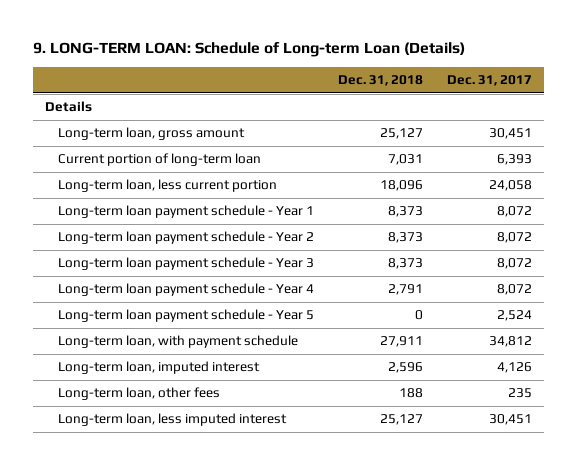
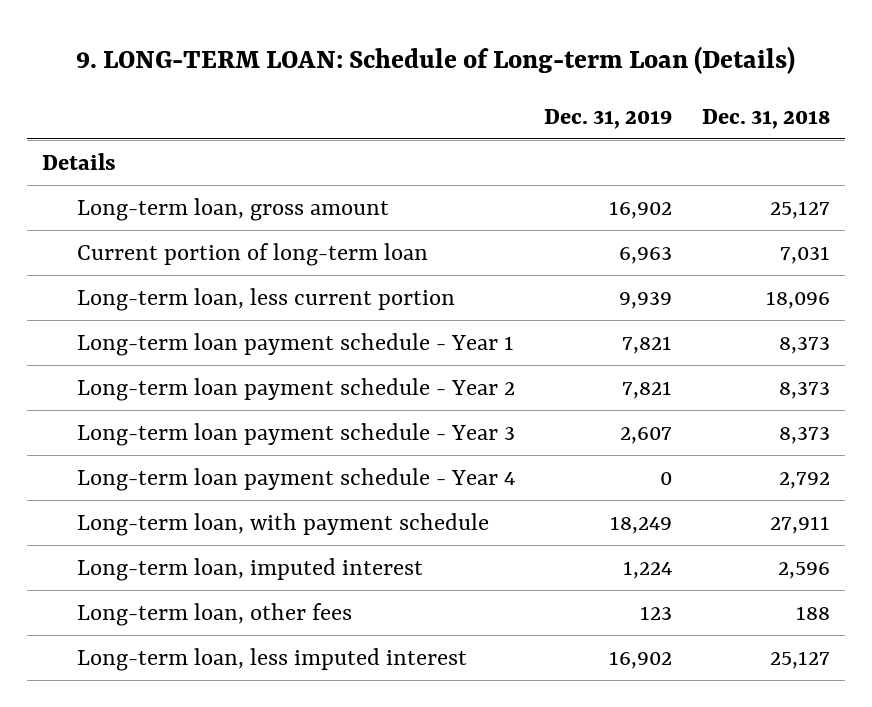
[447,75,533,87] Dec. 31, 2017 -> none
none -> [544,108,673,129] Dec. 31, 2019
[58,309,315,323] Long-term loan payment schedule - Year 5 -> none
[388,284,424,296] 2,791 -> [779,471,831,489] 2,792

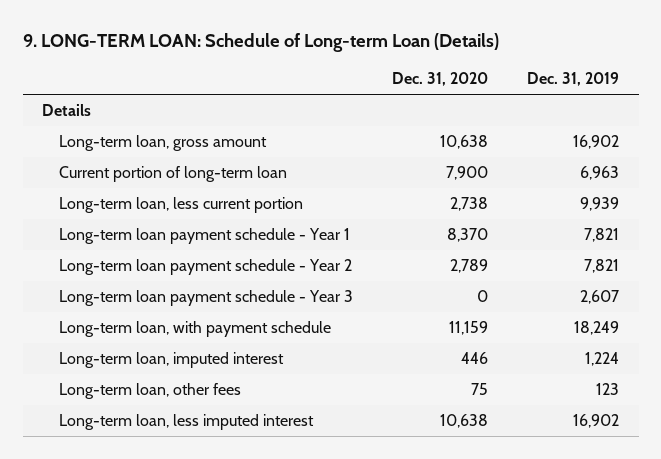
[702,108,831,129] Dec. 31, 2018 -> none
none -> [391,72,488,87] Dec. 31, 2020
[76,467,515,491] Long-term loan payment schedule - Year 4 -> none

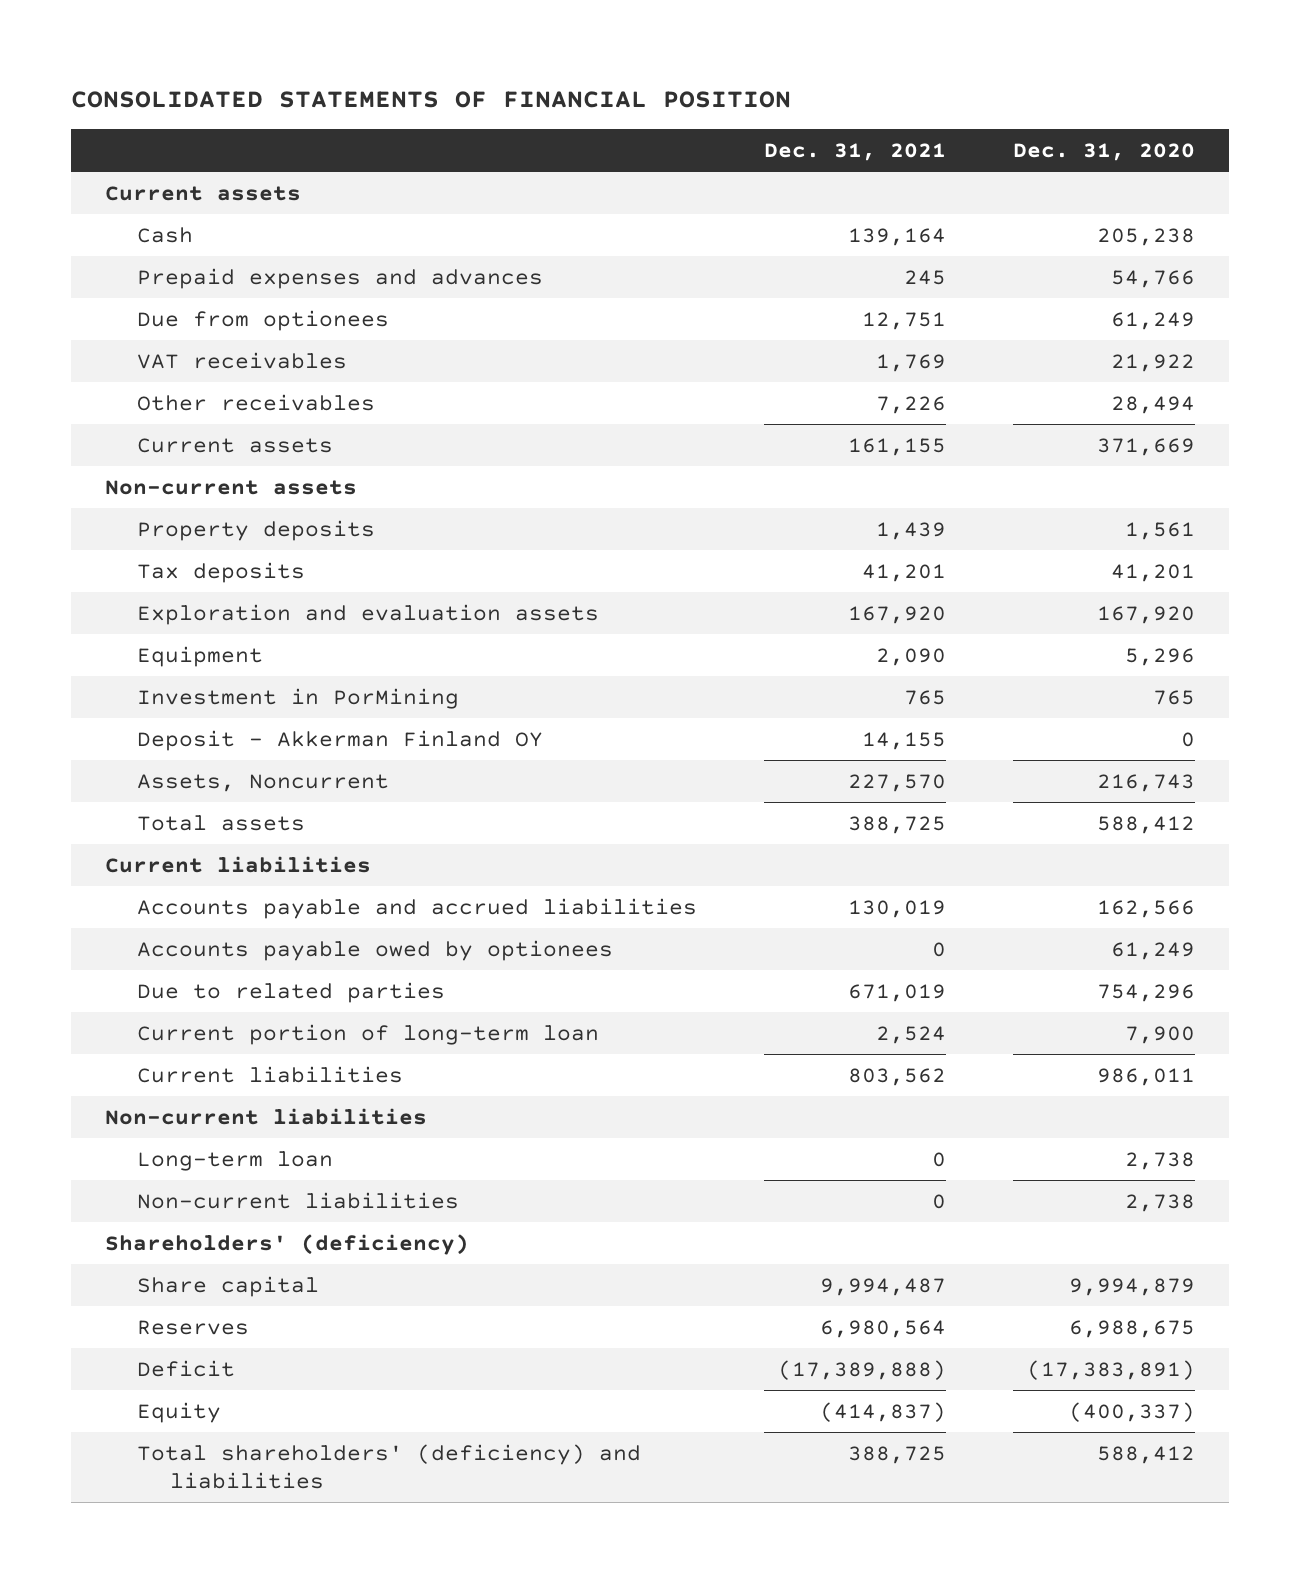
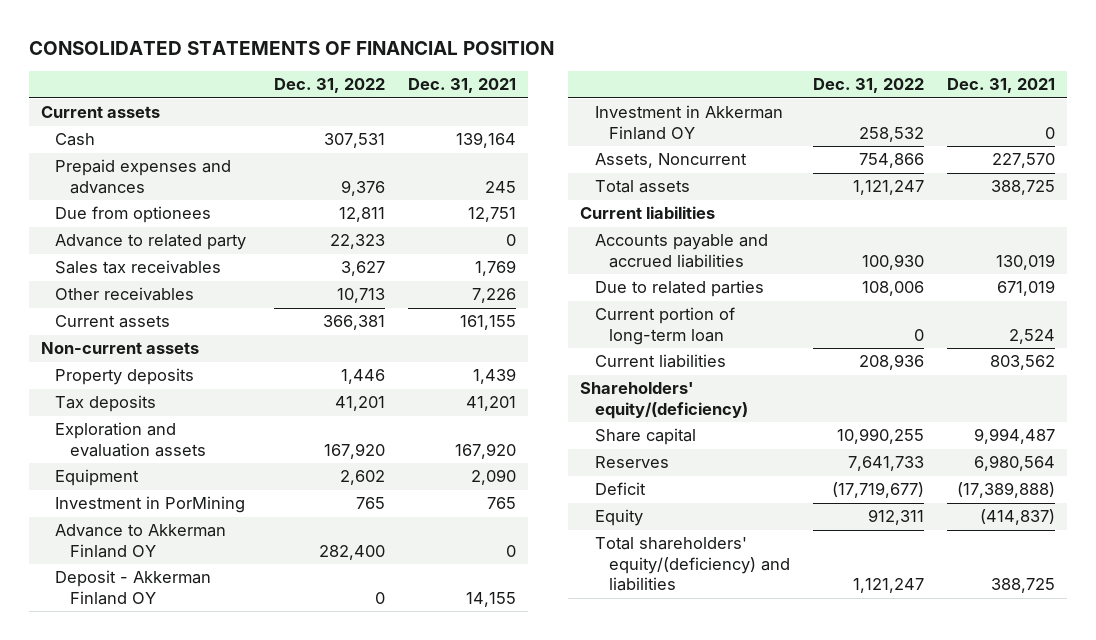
[1013,143,1196,162] Dec. 31, 2020 -> none
none -> [274,78,386,94] Dec. 31, 2022
none -> [55,234,247,251] Advance to related party
[137,351,348,369] VAT receivables -> [55,260,222,275] Sales tax receivables
none -> [55,524,227,558] Advance to Akkerman Finland OY
none -> [594,105,783,140] Investment in Akkerman Finland OY
[137,939,614,961] Accounts payable owed by optionees -> none
[104,1107,427,1125] Non-current liabilities -> none
[137,1150,334,1171] Long-term loan -> none
[137,1191,460,1209] Non-current liabilities -> none
[104,1233,469,1255] Shareholders' (deficiency) -> [580,382,748,419] Shareholders' equity/(deficiency)
[137,1443,642,1489] Total shareholders' (deficiency) and liabilities -> [594,537,791,592] Total shareholders' equity/(deficiency) and liabilities

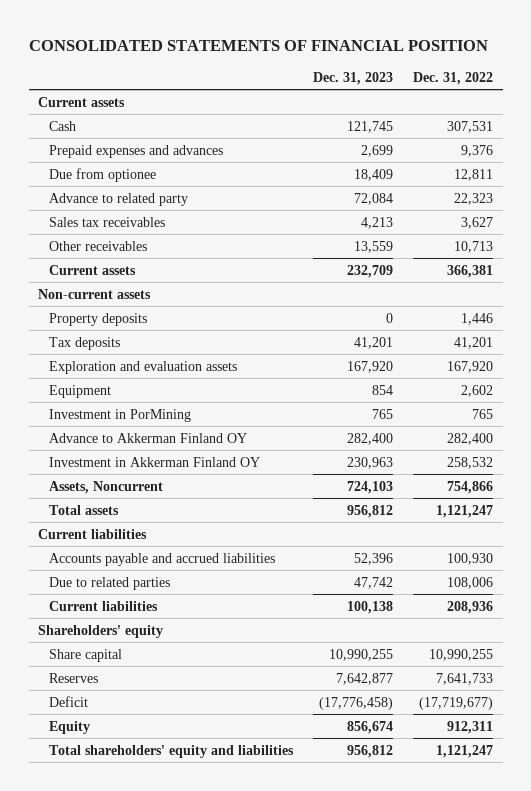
[408,78,517,94] Dec. 31, 2021 -> none
none -> [313,71,394,85] Dec. 31, 2023
[55,206,212,224] Due from optionees -> [49,167,157,182] Due from optionee
[55,570,212,605] Deposit - Akkerman Finland OY -> none
[594,307,735,345] Current portion of long-term loan -> none
[580,382,748,419] Shareholders' equity/(deficiency) -> [38,624,164,638] Shareholders' equity
[594,537,791,592] Total shareholders' equity/(deficiency) and liabilities -> [49,744,295,758] Total shareholders' equity and liabilities

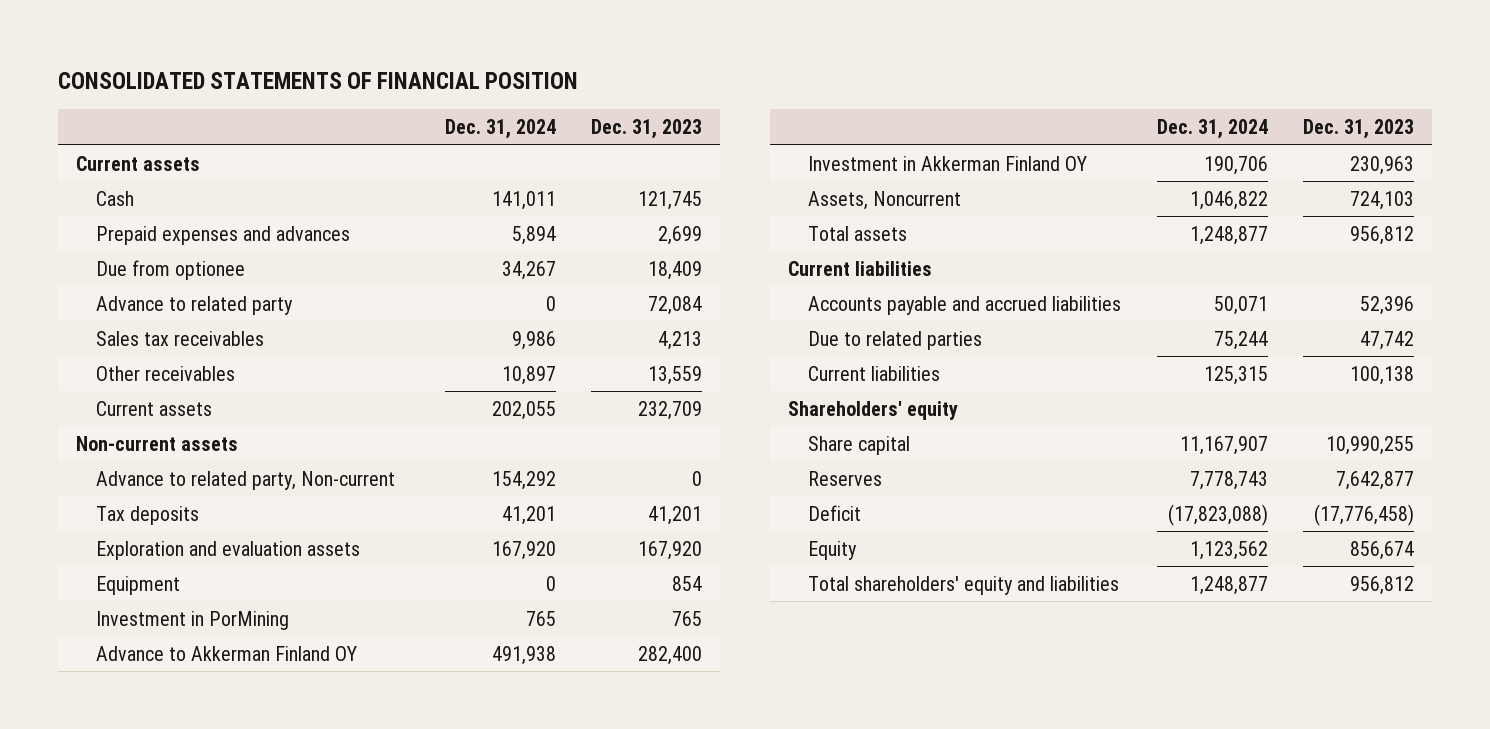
[412,71,493,85] Dec. 31, 2022 -> none
none -> [444,119,556,140] Dec. 31, 2024
[49,312,148,326] Property deposits -> none
none -> [96,470,396,490] Advance to related party, Non-current

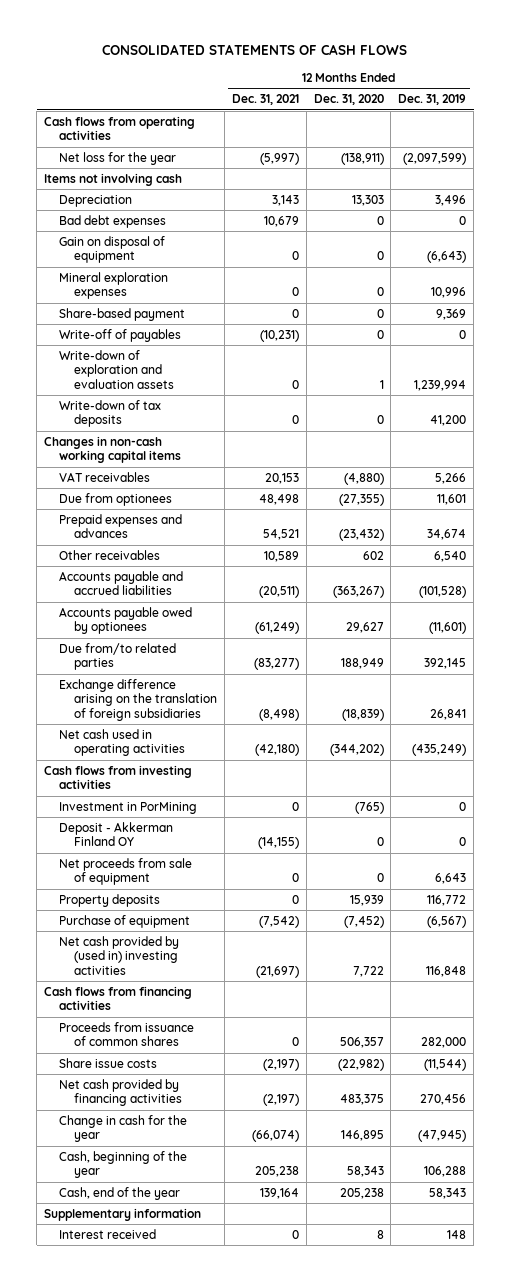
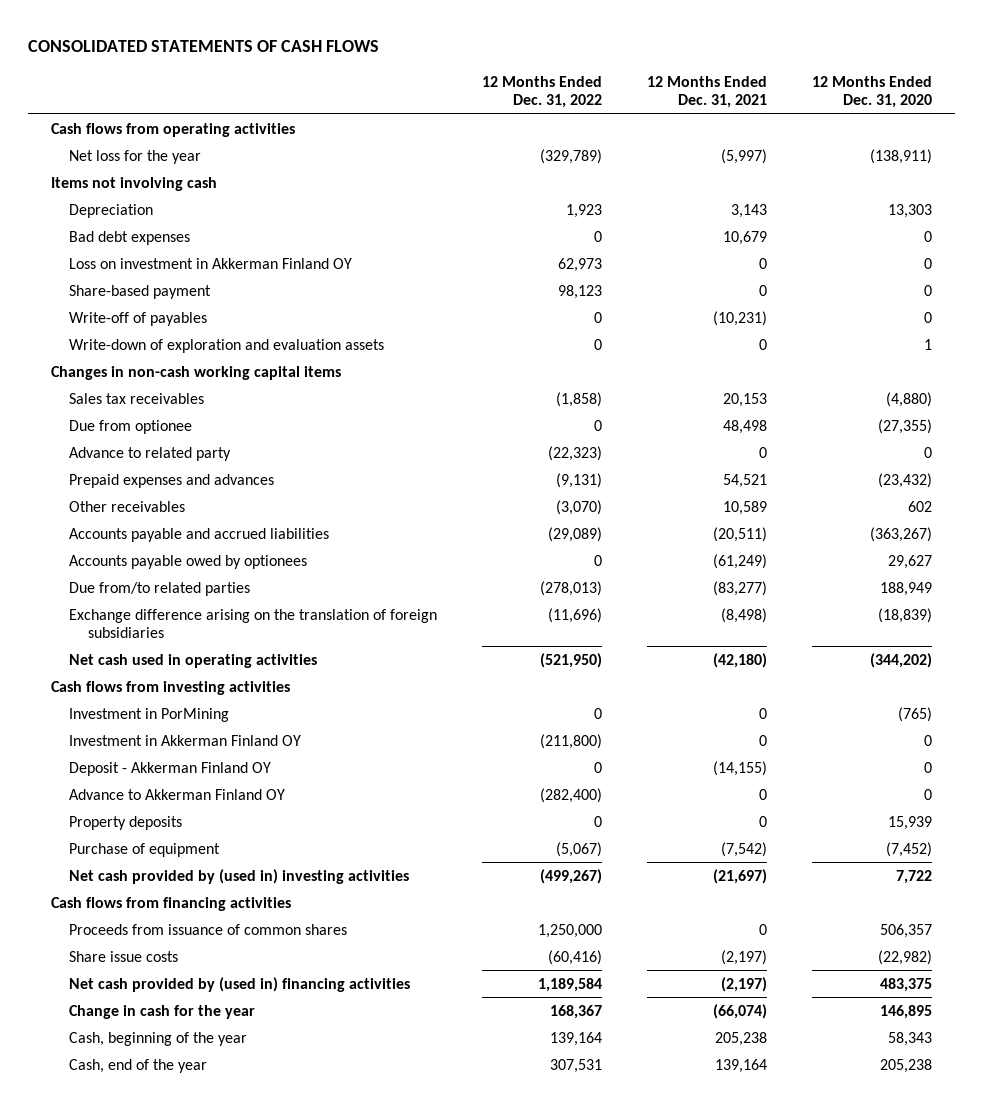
[398,94,467,106] Dec. 31, 2019 -> none
none -> [482,75,603,109] 12 Months Ended Dec. 31, 2022
[59,235,166,264] Gain on disposal of equipment -> none
[59,271,169,300] Mineral exploration expenses -> none
none -> [69,257,353,269] Loss on investment in Akkerman Finland OY
[59,399,162,428] Write-down of tax deposits -> none
[59,471,151,482] VAT receivables -> [69,392,205,404] Sales tax receivables
[59,492,173,506] Due from optionees -> [69,419,193,434] Due from optionee
none -> [69,446,232,461] Advance to related party
none -> [69,734,302,746] Investment in Akkerman Finland OY
[59,857,193,886] Net proceeds from sale of equipment -> none
none -> [69,788,286,800] Advance to Akkerman Finland OY
[59,1078,182,1107] Net cash provided by financing activities -> [69,976,411,992] Net cash provided by (used in) financing activities
[44,1207,202,1221] Supplementary information -> none
[59,1228,157,1239] Interest received -> none

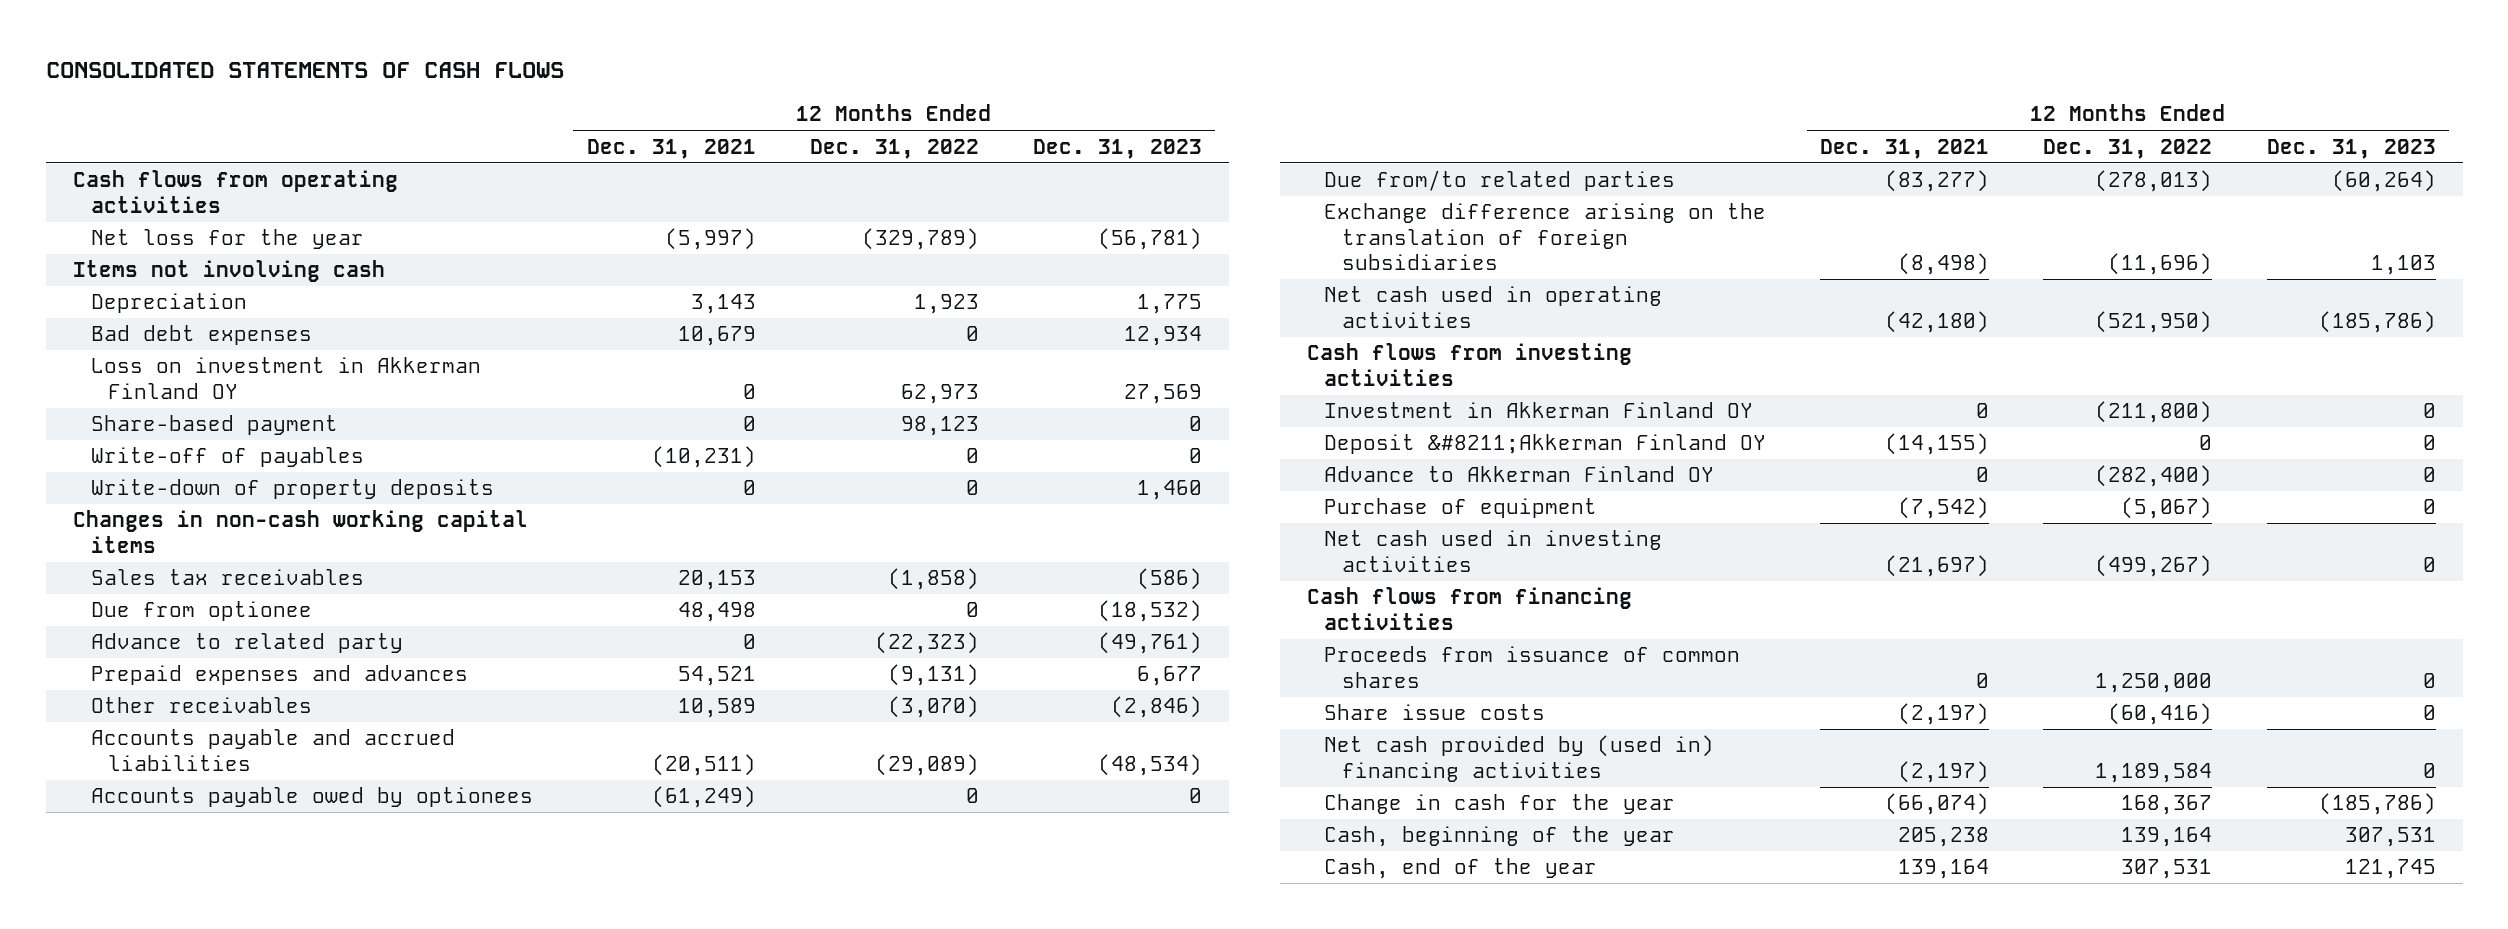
[812,75,933,109] 12 Months Ended Dec. 31, 2020 -> none
none -> [1032,138,1202,159] Dec. 31, 2023
[69,338,385,353] Write-down of exploration and evaluation assets -> [90,479,494,500] Write-down of property deposits
[69,707,230,722] Investment in PorMining -> none
[69,761,272,776] Deposit - Akkerman Finland OY -> [1324,434,1767,455] Deposit &#8211;Akkerman Finland OY
[69,815,183,830] Property deposits -> none
[69,868,410,884] Net cash provided by (used in) investing activities -> [1324,530,1663,572] Net cash used in investing activities

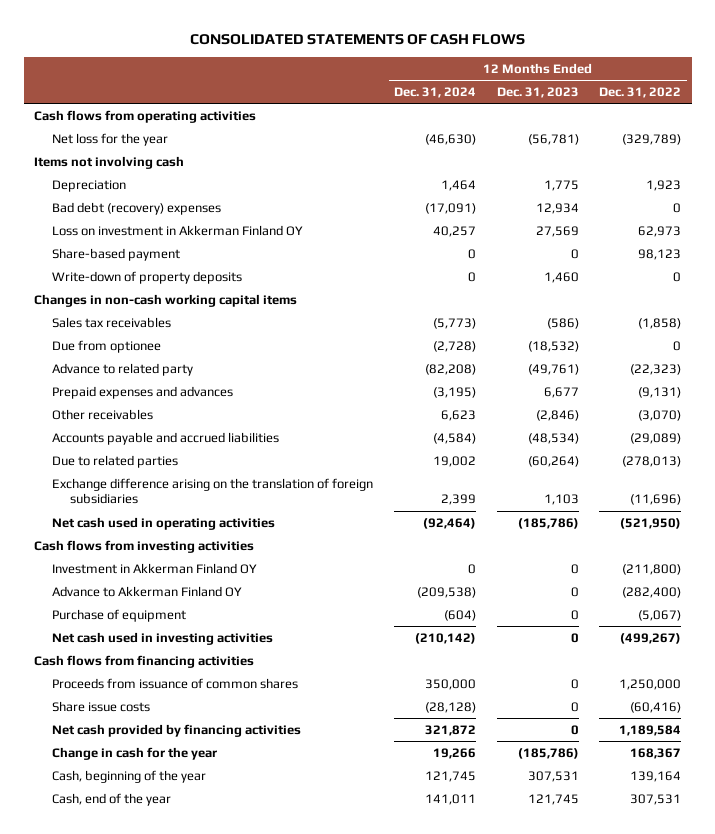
[586,138,756,159] Dec. 31, 2021 -> none
none -> [393,86,476,98] Dec. 31, 2024
[90,325,312,346] Bad debt expenses -> [52,201,222,215] Bad debt (recovery) expenses
[90,447,364,468] Write-off of payables -> none
[90,787,533,808] Accounts payable owed by optionees -> none
[1324,170,1676,192] Due from/to related parties -> [52,454,179,468] Due to related parties
[1324,434,1767,455] Deposit &#8211;Akkerman Finland OY -> none
[1324,735,1715,782] Net cash provided by (used in) financing activities -> [52,723,302,737] Net cash provided by financing activities

